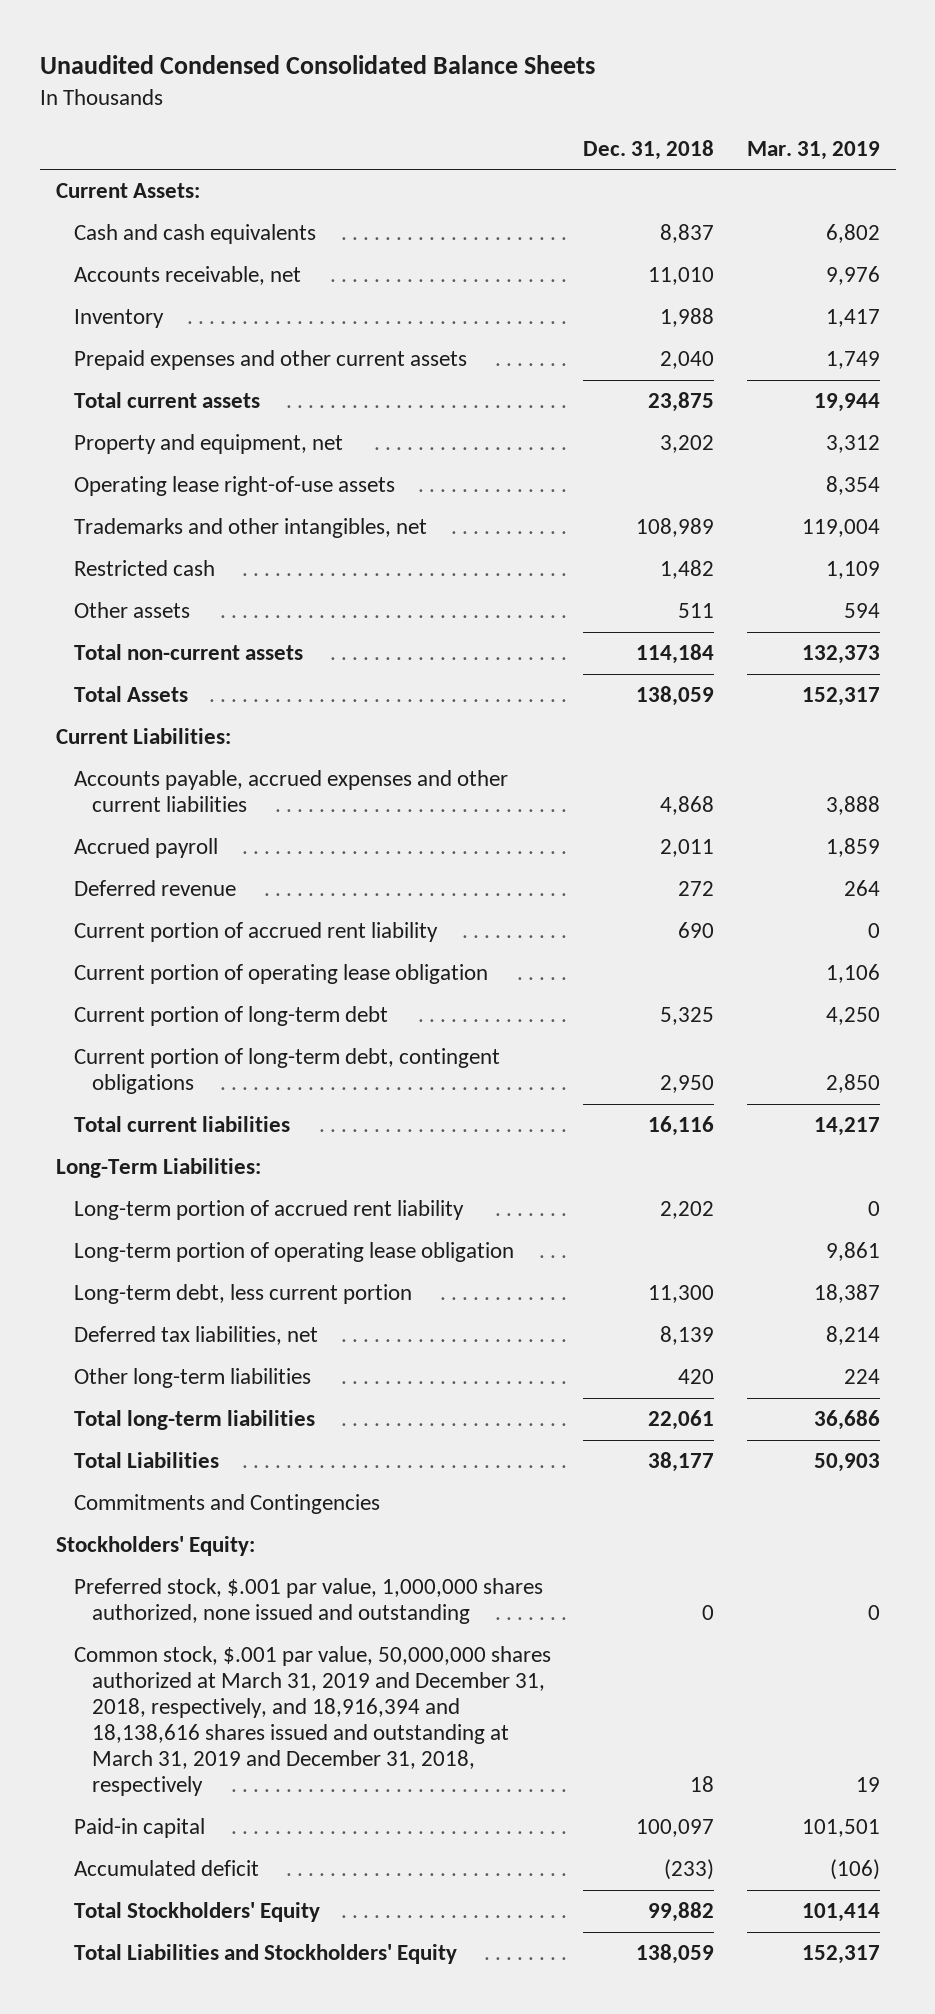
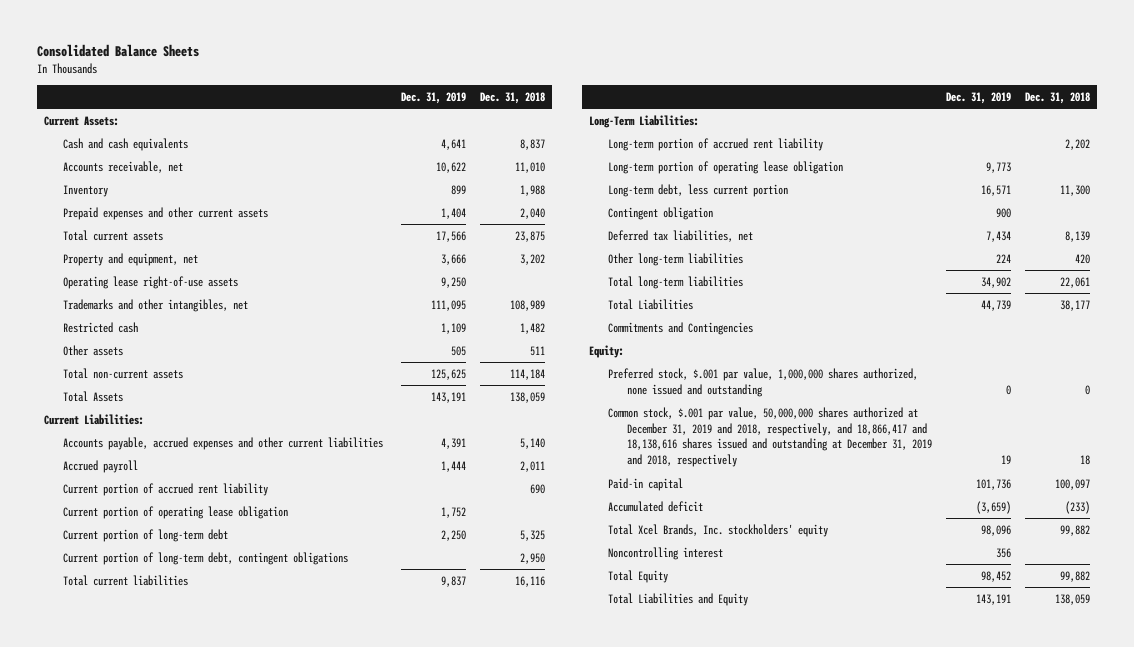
[39,55,595,75] Unaudited Condensed Consolidated Balance Sheets -> [37,44,200,58] Consolidated Balance Sheets
[746,140,880,160] Mar. 31, 2019 -> none
none -> [400,91,466,104] Dec. 31, 2019
[660,796,715,816] 4,868 -> [519,437,545,449] 5,140
[74,880,237,897] Deferred revenue -> none
none -> [608,206,714,220] Contingent obligation
[55,1536,255,1557] Stockholders' Equity: -> [589,344,625,358] Equity:
[74,1646,552,1797] Common stock, $.001 par value, 50,000,000 shares authorized at March 31, 2019 and December 31, 2018, respectively, and 18,916,394 and 18,138,616 shares issued and outstanding at March 31, 2019 and December 31, 2018, respectively -> [608,406,933,468] Common stock, $.001 par value, 50,000,000 shares authorized at December 31, 2019 and 2018, respectively, and 18,866,417 and 18,138,616 shares issued and outstanding at December 31, 2019 and 2018, respectively
[74,1902,321,1923] Total Stockholders' Equity -> [608,523,829,537] Total Xcel Brands, Inc. stockholders' equity
none -> [608,546,724,560] Noncontrolling interest
none -> [608,569,669,583] Total Equity
[74,1944,458,1965] Total Liabilities and Stockholders' Equity -> [608,592,749,606] Total Liabilities and Equity

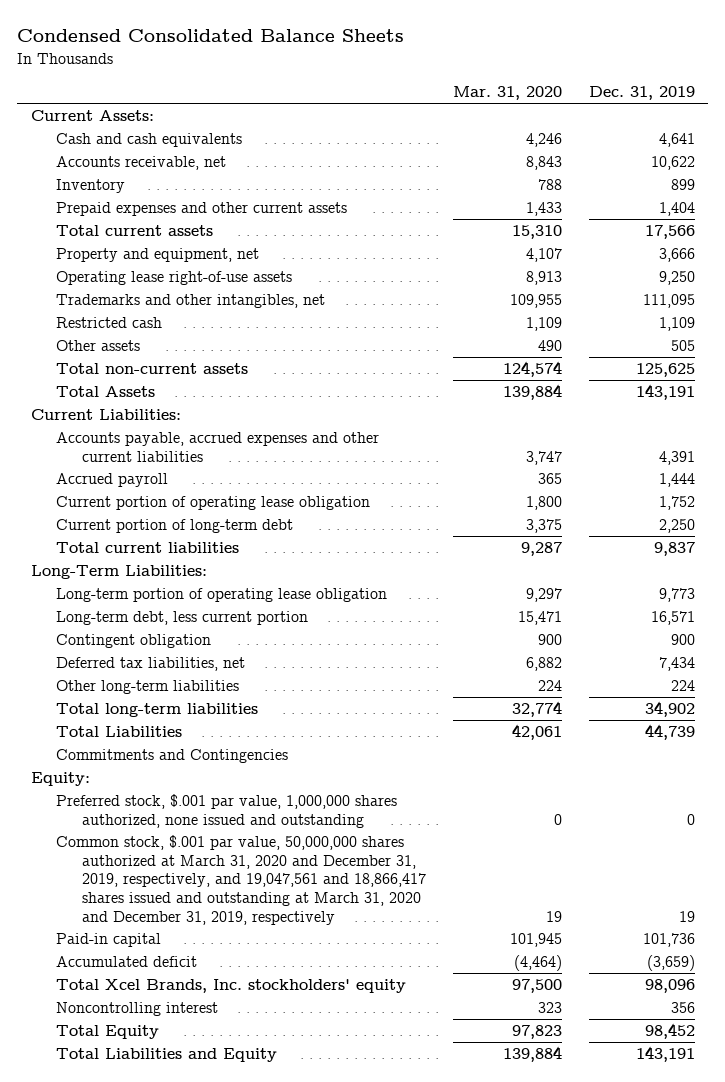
[37,44,200,58] Consolidated Balance Sheets -> [17,29,405,43] Condensed Consolidated Balance Sheets
[479,91,545,104] Dec. 31, 2018 -> none
none -> [452,86,562,101] Mar. 31, 2020
[63,482,269,496] Current portion of accrued rent liability -> none
[63,551,349,565] Current portion of long-term debt, contingent obligations -> none
[608,137,824,151] Long-term portion of accrued rent liability -> none
[608,406,933,468] Common stock, $.001 par value, 50,000,000 shares authorized at December 31, 2019 and 2018, respectively, and 18,866,417 and 18,138,616 shares issued and outstanding at December 31, 2019 and 2018, respectively -> [56,834,427,925] Common stock, $.001 par value, 50,000,000 shares authorized at March 31, 2020 and December 31, 2019, respectively, and 19,047,561 and 18,866,417 shares issued and outstanding at March 31, 2020 and December 31, 2019, respectively

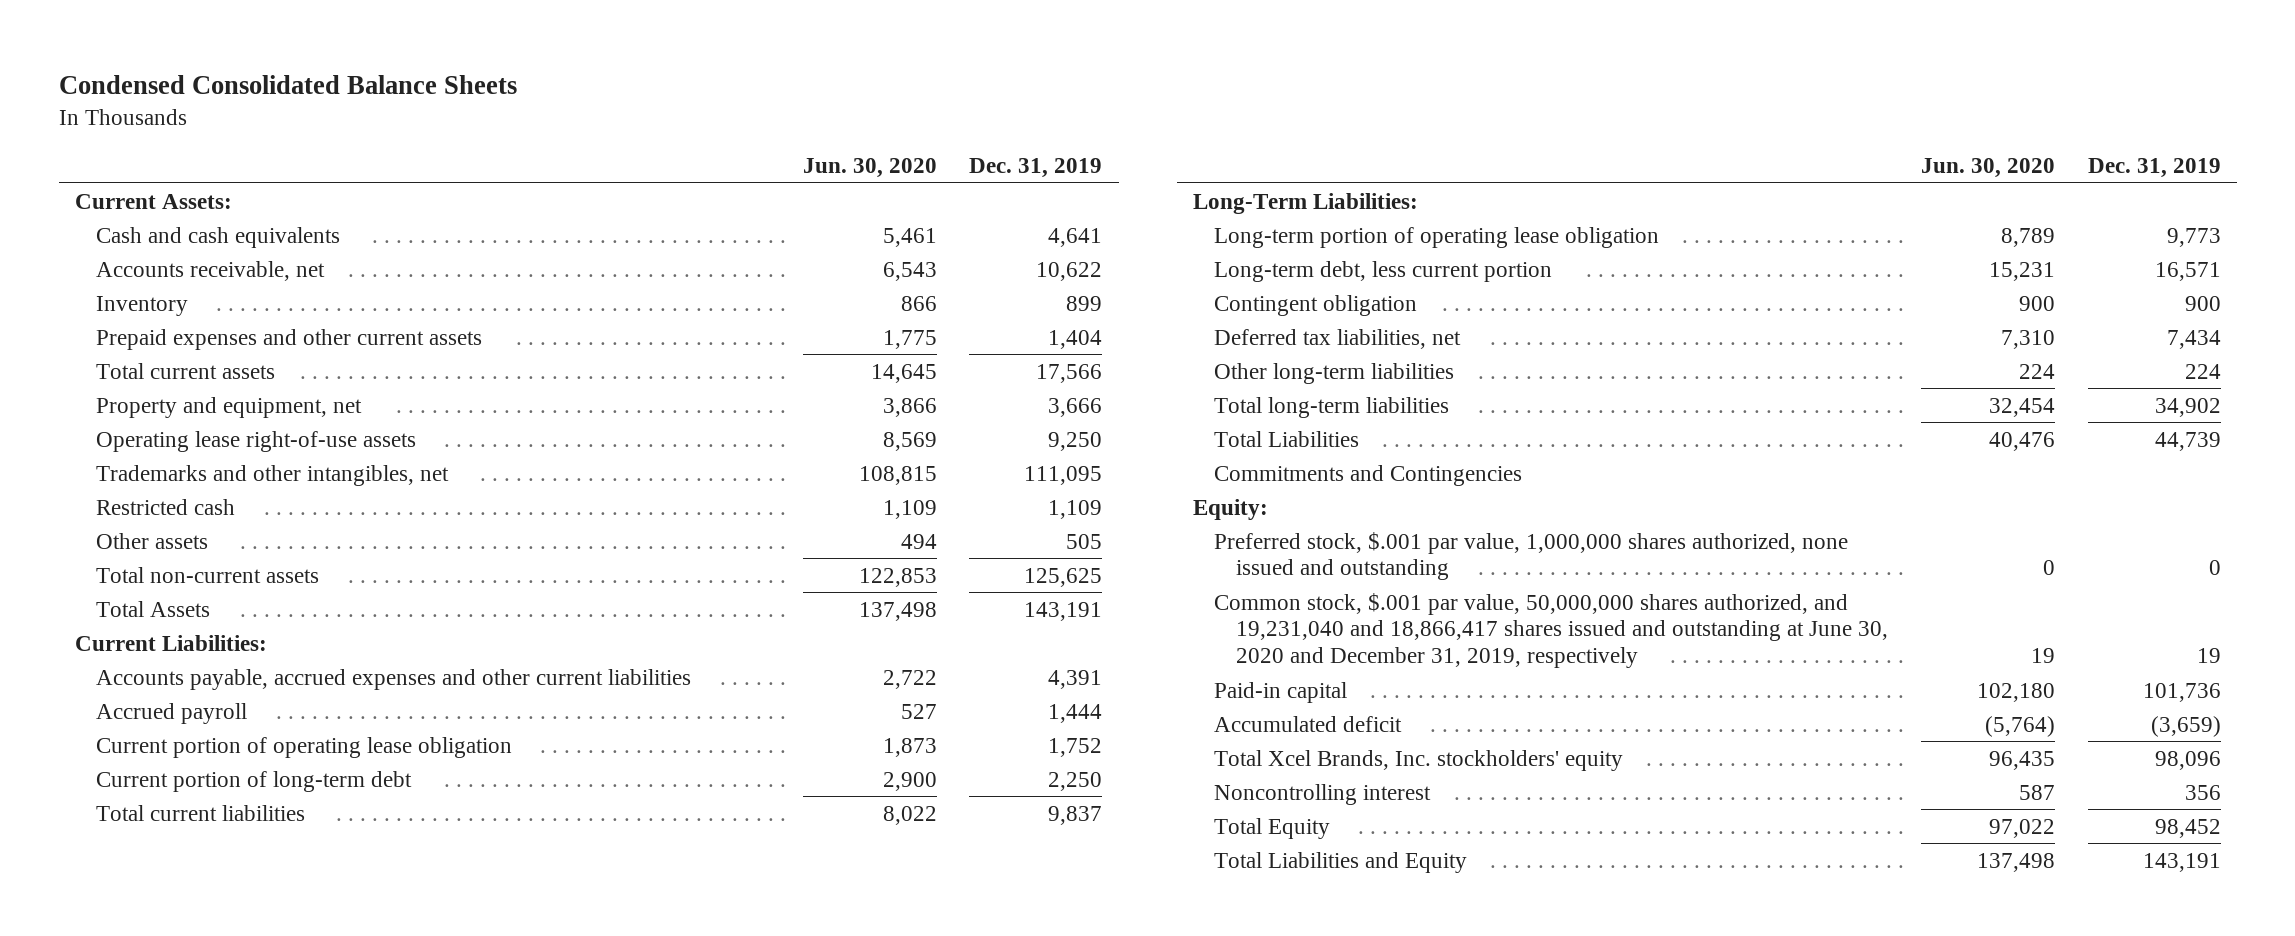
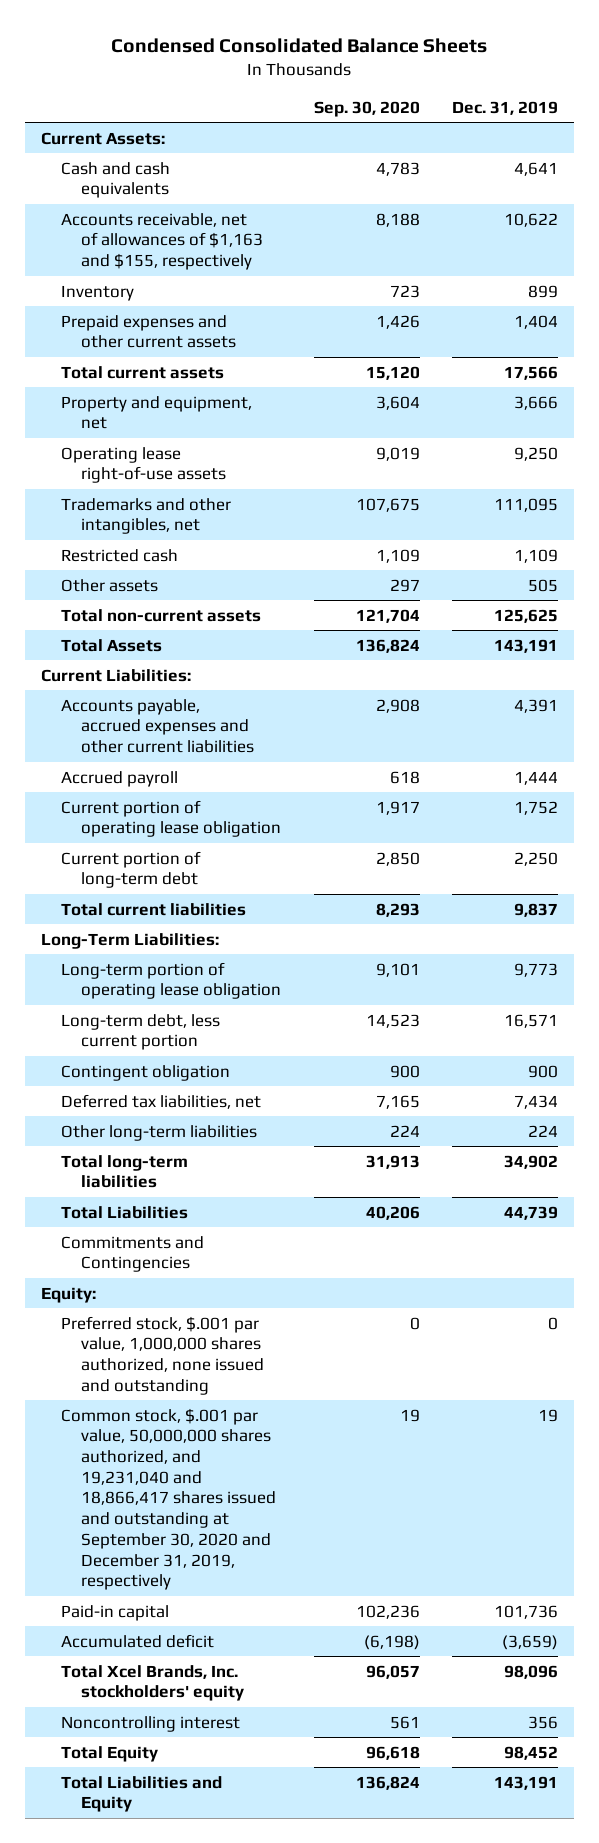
[802,158,937,179] Jun. 30, 2020 -> none
none -> [313,100,420,117] Sep. 30, 2020
[96,260,326,281] Accounts receivable, net -> [61,212,264,271] Accounts receivable, net of allowances of $1,163 and $155, respectively
[1214,592,1888,669] Common stock, $.001 par value, 50,000,000 shares authorized, and 19,231,040 and 18,866,417 shares issued and outstanding at June 30, 2020 and December 31, 2019, respectively -> [61,1407,277,1591] Common stock, $.001 par value, 50,000,000 shares authorized, and 19,231,040 and 18,866,417 shares issued and outstanding at September 30, 2020 and December 31, 2019, respectively

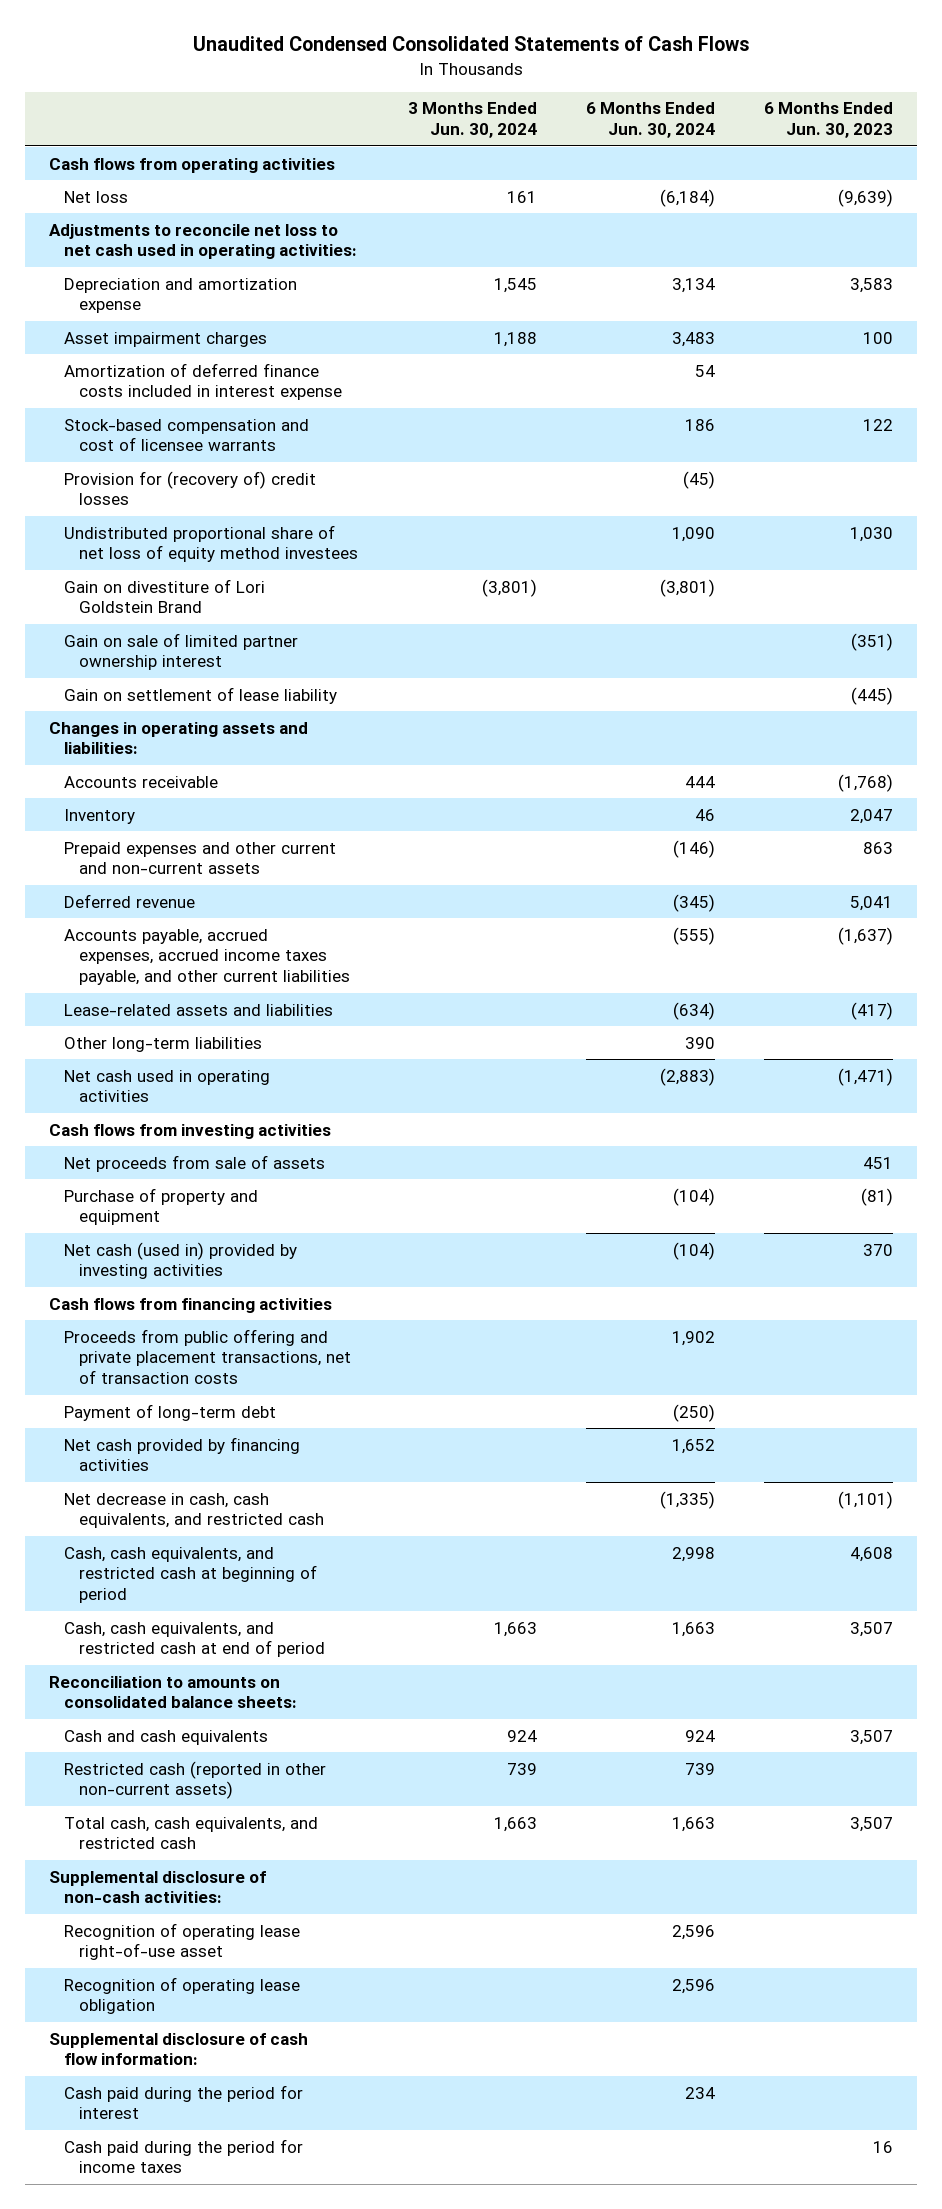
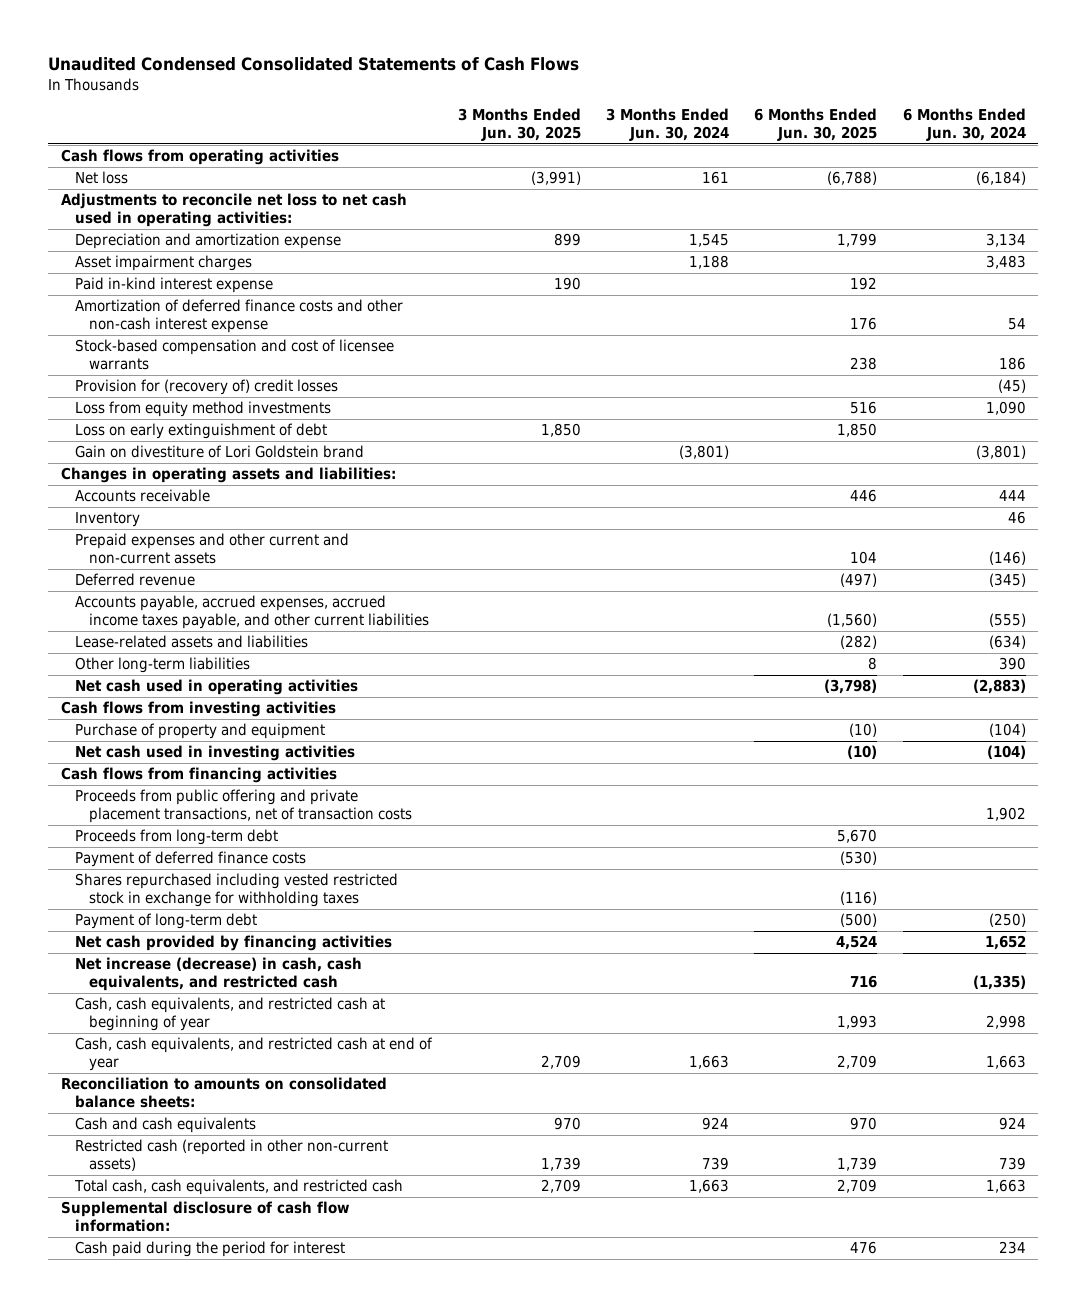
[763,102,893,139] 6 Months Ended Jun. 30, 2023 -> none
none -> [457,107,581,142] 3 Months Ended Jun. 30, 2025
none -> [754,107,878,142] 6 Months Ended Jun. 30, 2025
none -> [75,277,274,294] Paid in-kind interest expense
[64,362,343,401] Amortization of deferred finance costs included in interest expense -> [75,299,404,334] Amortization of deferred finance costs and other non-cash interest expense
[64,632,299,671] Gain on sale of limited partner ownership interest -> none
[64,686,338,704] Gain on settlement of lease liability -> none
[64,524,359,563] Undistributed proportional share of net loss of equity method investees -> [75,401,332,418] Loss from equity method investments
none -> [75,423,328,440] Loss on early extinguishment of debt
[64,578,266,614] Gain on divestiture of Lori Goldstein Brand -> [75,445,365,459] Gain on divestiture of Lori Goldstein brand
[64,1154,326,1172] Net proceeds from sale of assets -> none
[64,1241,298,1280] Net cash (used in) provided by investing activities -> [75,745,356,762] Net cash used in investing activities
none -> [75,829,279,846] Proceeds from long-term debt
none -> [75,851,307,868] Payment of deferred finance costs
none -> [75,873,399,908] Shares repurchased including vested restricted stock in exchange for withholding taxes
[64,1492,325,1529] Net decrease in cash, cash equivalents, and restricted cash -> [75,957,363,992] Net increase (decrease) in cash, cash equivalents, and restricted cash
[64,1546,318,1604] Cash, cash equivalents, and restricted cash at beginning of period -> [75,997,386,1032] Cash, cash equivalents, and restricted cash at beginning of year
[64,1621,326,1658] Cash, cash equivalents, and restricted cash at end of period -> [75,1037,434,1072] Cash, cash equivalents, and restricted cash at end of year
[49,1870,267,1904] Supplemental disclosure of non-cash activities: -> none
[64,1922,301,1961] Recognition of operating lease right-of-use asset -> none
[64,1976,301,2015] Recognition of operating lease obligation -> none
[64,2138,304,2174] Cash paid during the period for income taxes -> none

